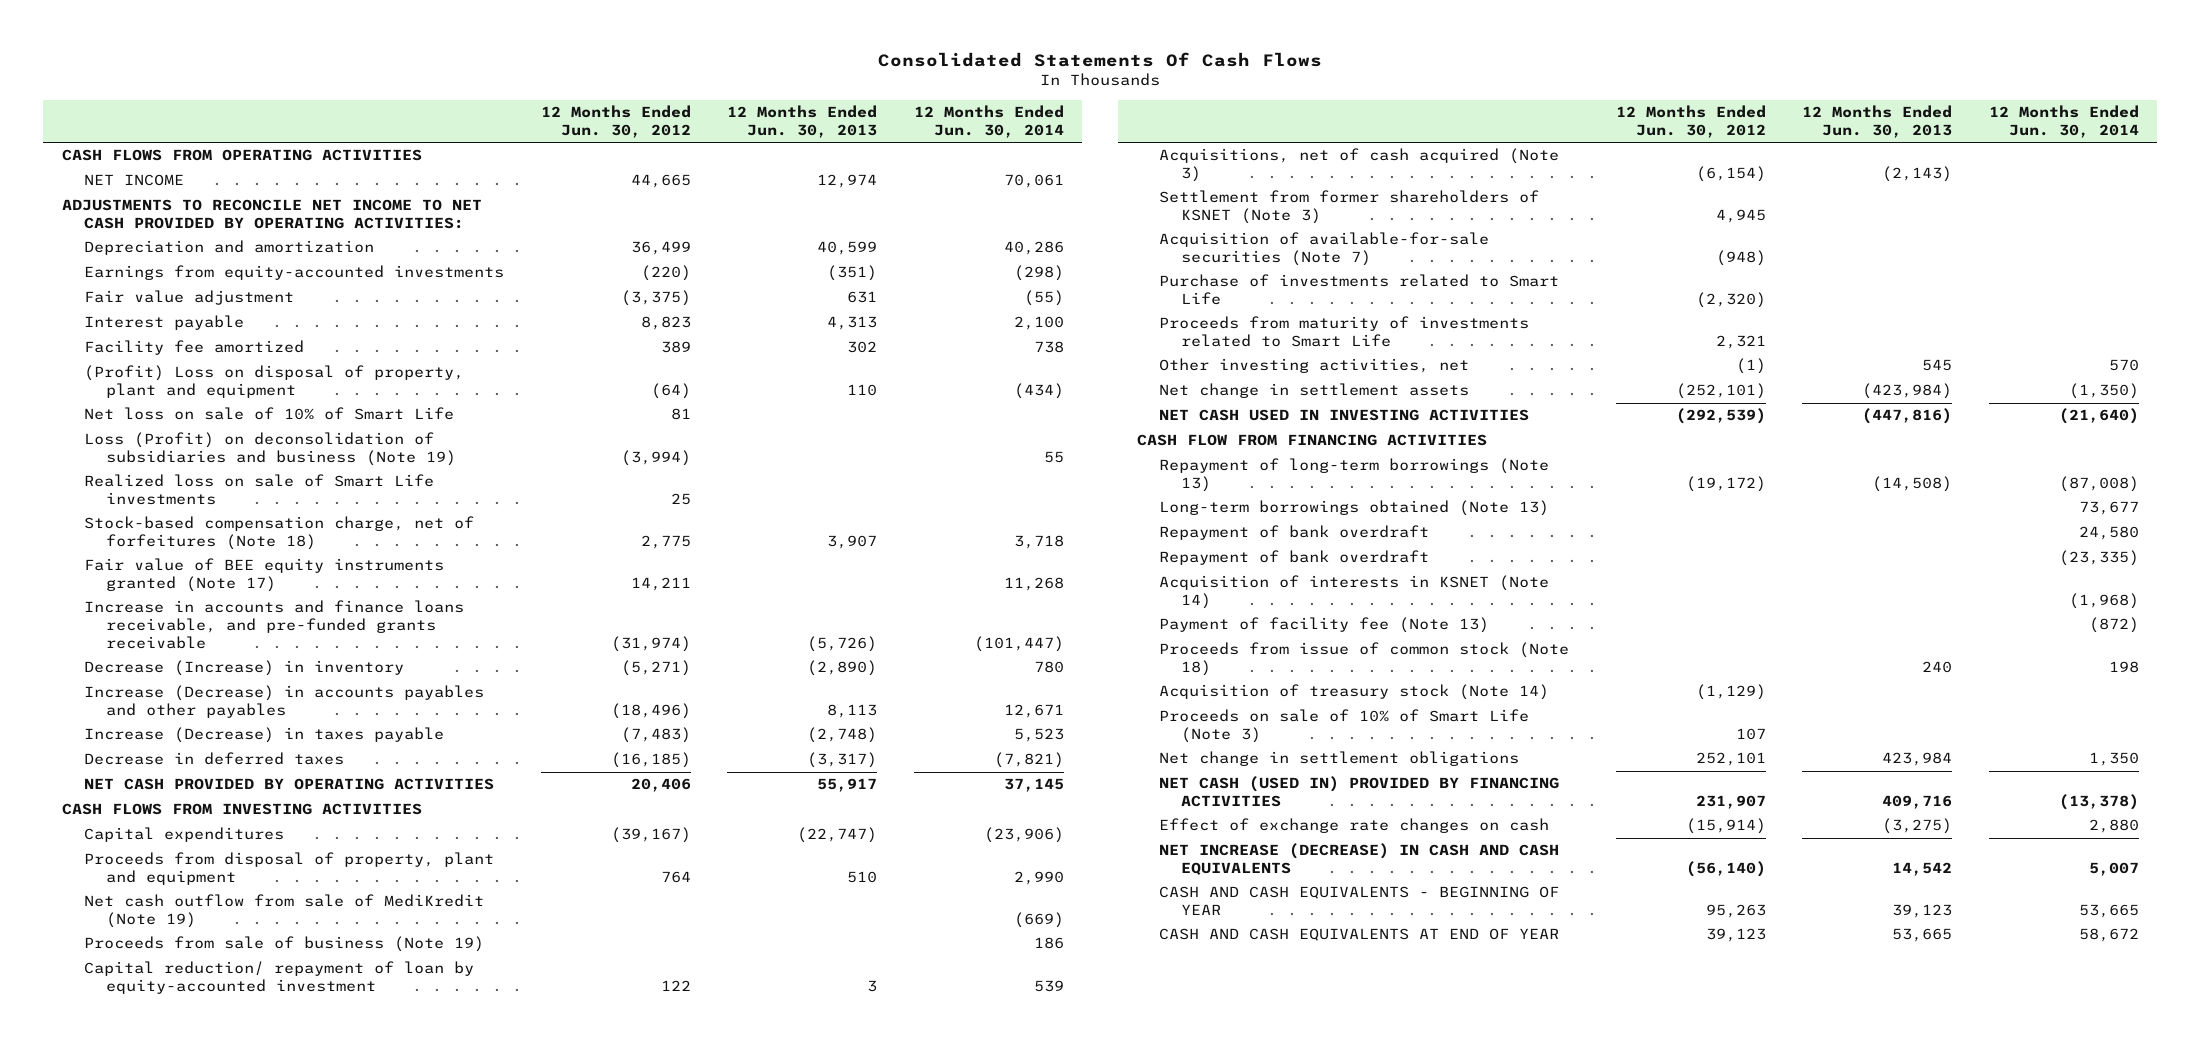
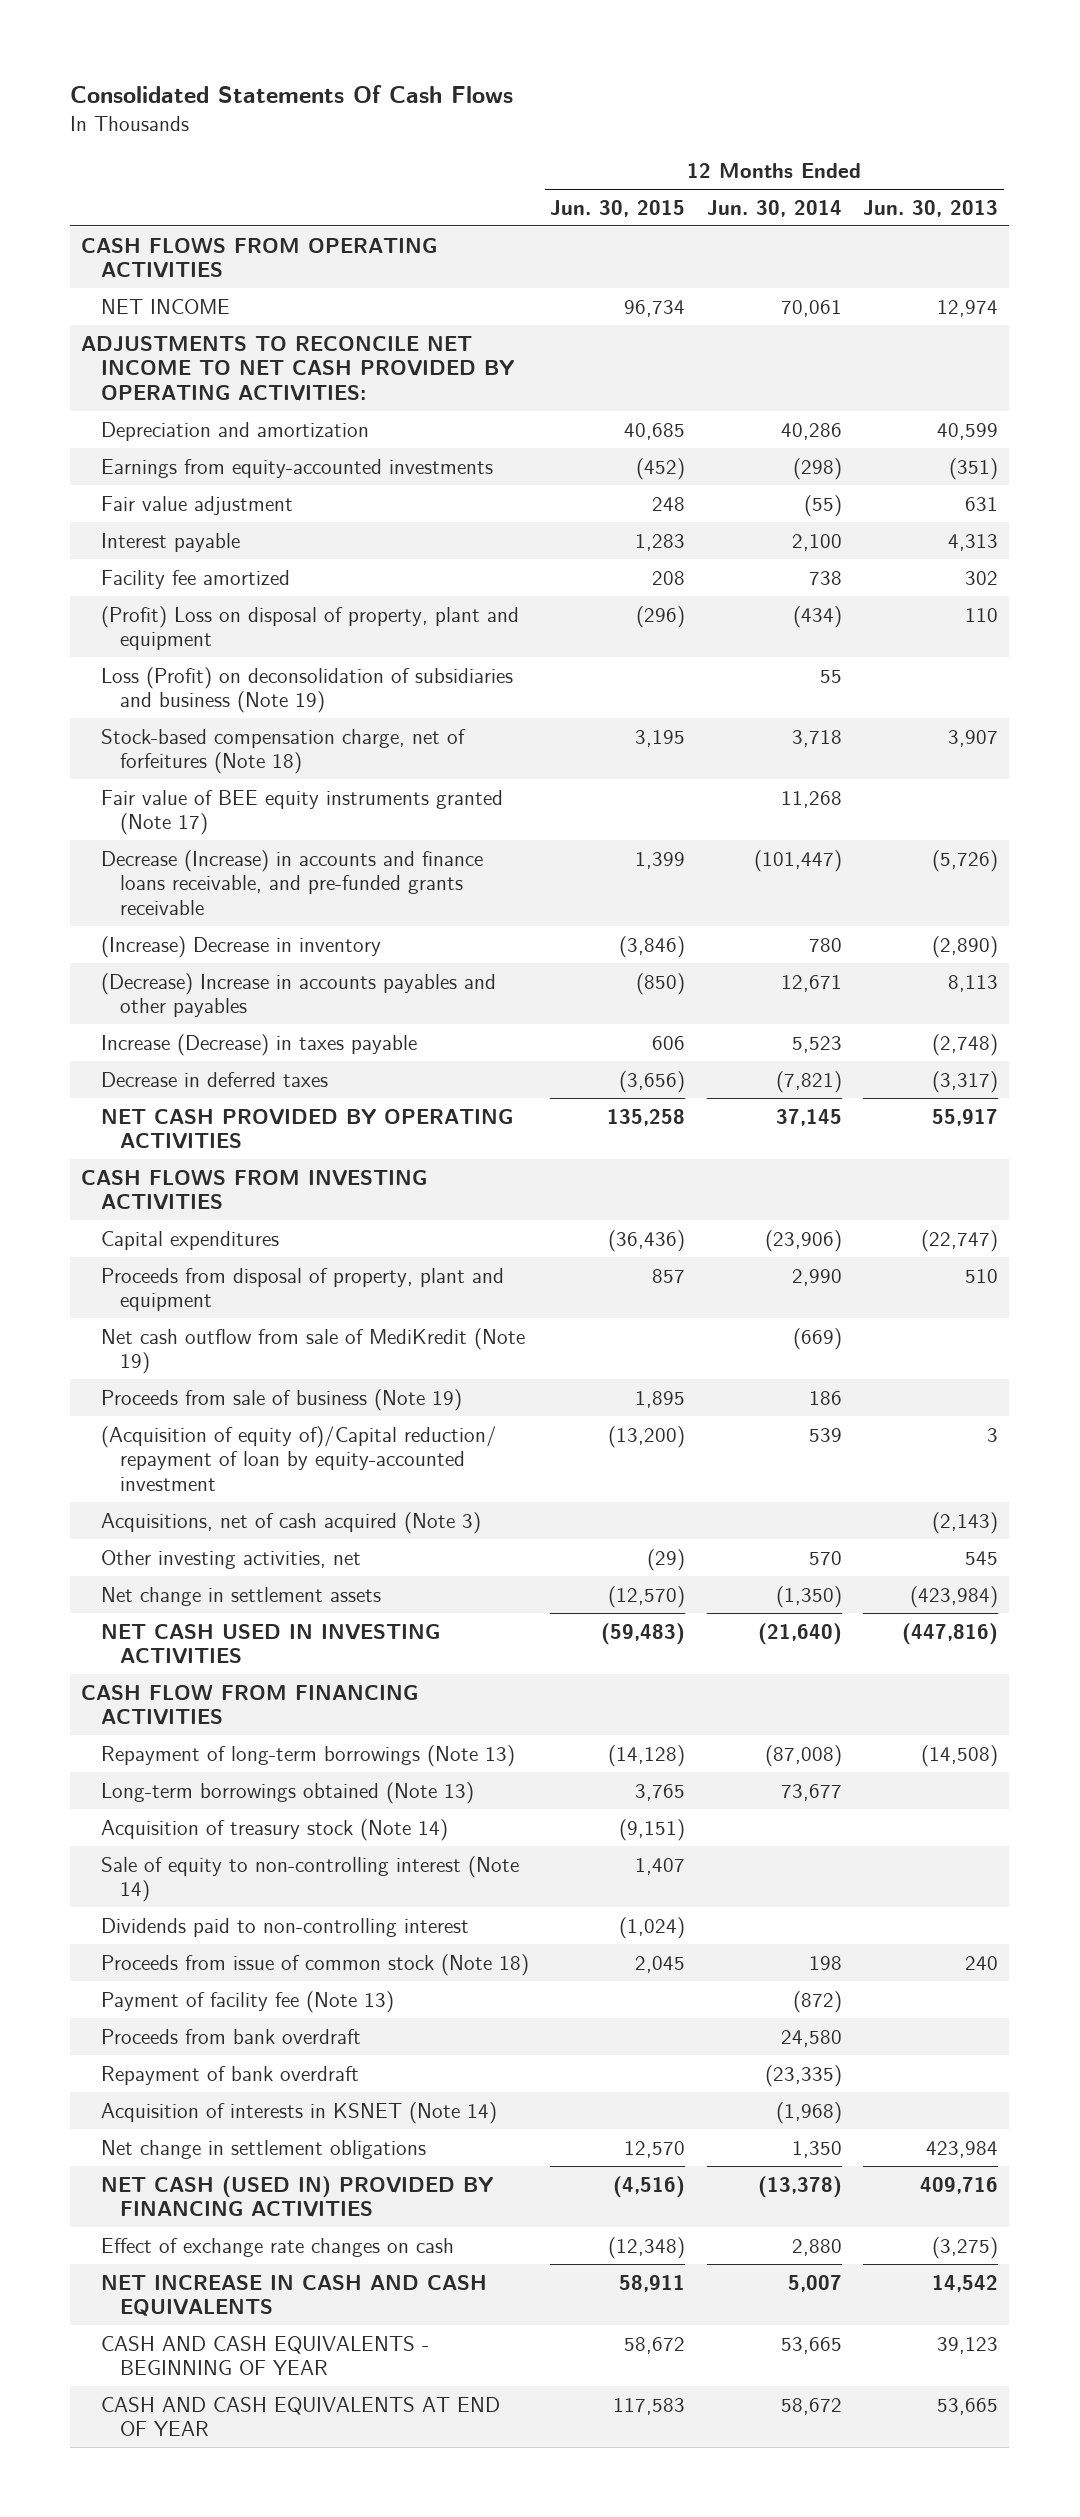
[540,105,691,138] 12 Months Ended Jun. 30, 2012 -> none
none -> [550,199,686,217] Jun. 30, 2015
[83,407,454,421] Net loss on sale of 10% of Smart Life -> none
[83,474,434,506] Realized loss on sale of Smart Life investments -> none
[83,600,464,649] Increase in accounts and finance loans receivable, and pre-funded grants receivable -> [100,849,483,916] Decrease (Increase) in accounts and finance loans receivable, and pre-funded grants receivable
[83,660,404,677] Decrease (Increase) in inventory -> [100,935,381,958] (Increase) Decrease in inventory
[83,685,484,719] Increase (Decrease) in accounts payables and other payables -> [100,972,496,1018] (Decrease) Increase in accounts payables and other payables
[83,961,474,995] Capital reduction/ repayment of loan by equity-accounted investment -> [100,1425,497,1492] (Acquisition of equity of)/Capital reduction/ repayment of loan by equity-accounted investment
[1158,190,1539,225] Settlement from former shareholders of KSNET (Note 3) -> none
[1158,232,1489,267] Acquisition of available-for-sale securities (Note 7) -> none
[1158,274,1559,306] Purchase of investments related to Smart Life -> none
[1158,316,1529,348] Proceeds from maturity of investments related to Smart Life -> none
[1158,684,1549,701] Acquisition of treasury stock (Note 14) -> [100,1818,448,1841] Acquisition of treasury stock (Note 14)
none -> [100,1855,519,1903] Sale of equity to non-controlling interest (Note 14)
none -> [100,1917,469,1937] Dividends paid to non-controlling interest
[1158,642,1569,677] Proceeds from issue of common stock (Note 18) -> [100,1953,529,1976] Proceeds from issue of common stock (Note 18)
[1158,617,1489,634] Payment of facility fee (Note 13) -> [100,1990,394,2013] Payment of facility fee (Note 13)
[1158,525,1429,541] Repayment of bank overdraft -> [100,2028,361,2044] Proceeds from bank overdraft
[1158,709,1529,744] Proceeds on sale of 10% of Smart Life (Note 3) -> none
[1158,843,1559,876] NET INCREASE (DECREASE) IN CASH AND CASH EQUIVALENTS -> [100,2274,487,2317] NET INCREASE IN CASH AND CASH EQUIVALENTS

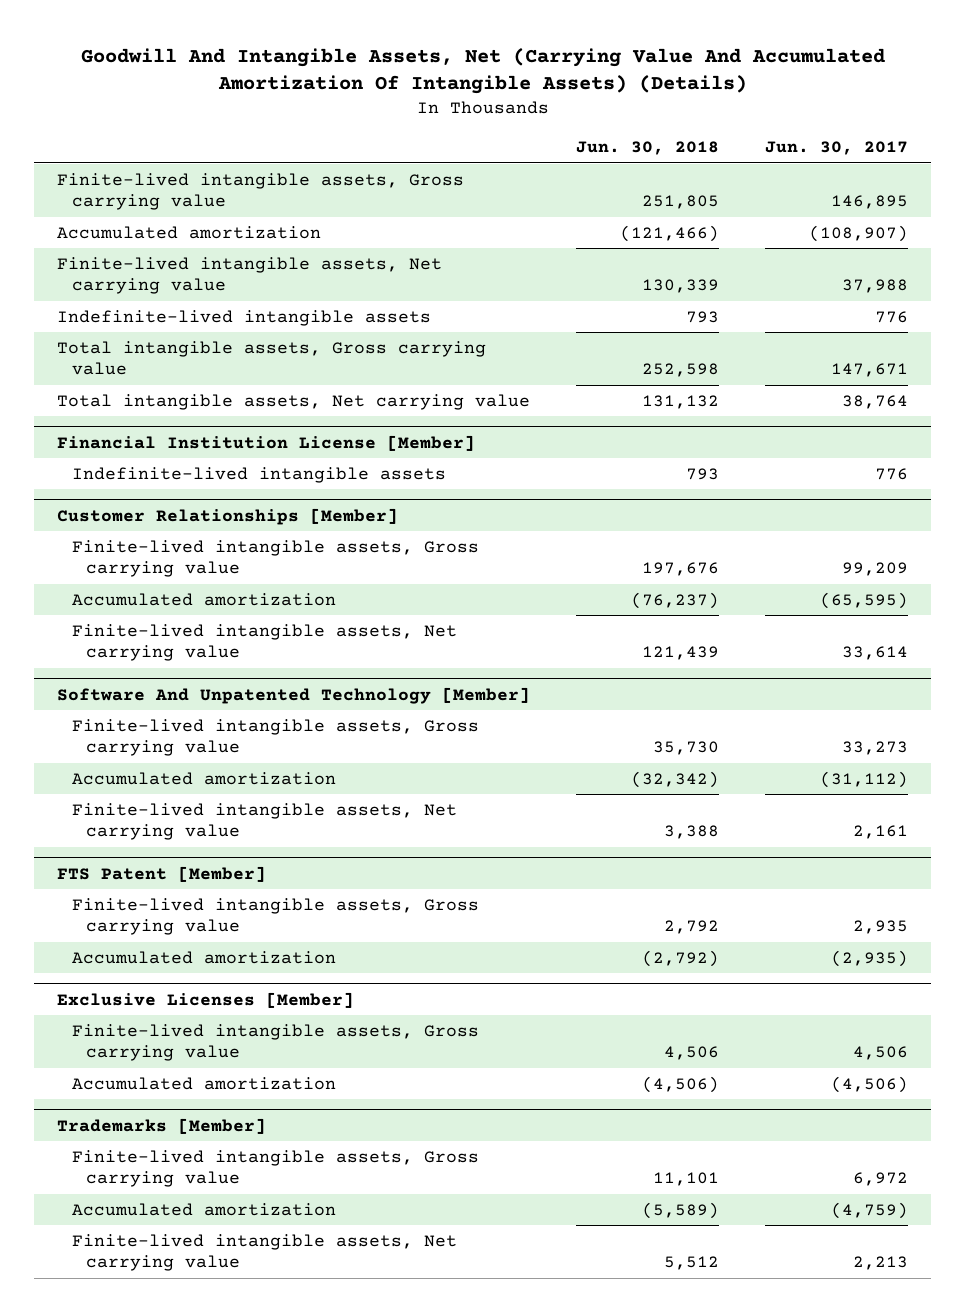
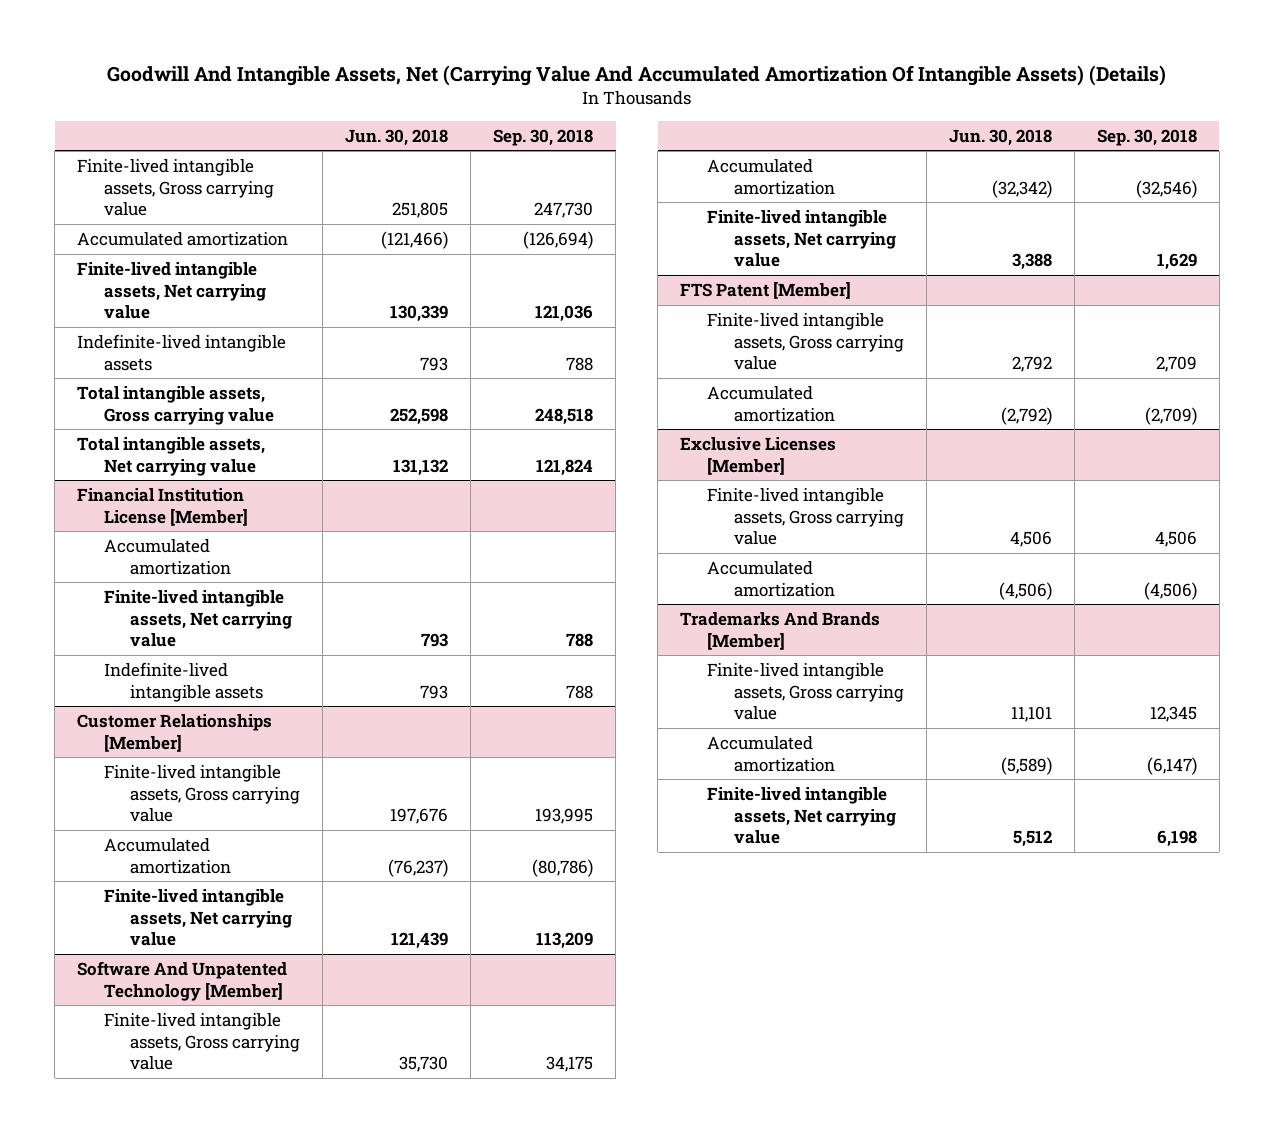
[765,141,909,156] Jun. 30, 2017 -> none
none -> [493,128,594,146] Sep. 30, 2018
none -> [103,538,232,575] Accumulated amortization
none -> [103,589,293,648] Finite-lived intangible assets, Net carrying value
[57,1117,267,1134] Trademarks [Member] -> [680,611,881,650] Trademarks And Brands [Member]

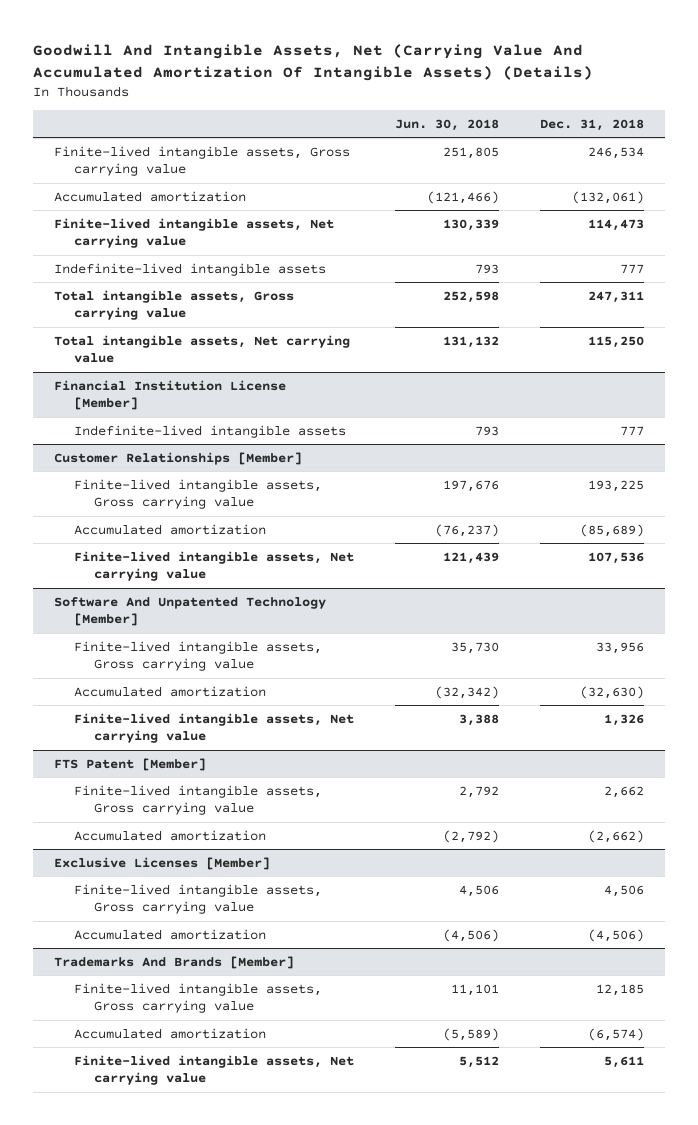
[493,128,594,146] Sep. 30, 2018 -> none
none -> [540,118,645,131] Dec. 31, 2018
[103,538,232,575] Accumulated amortization -> none
[103,589,293,648] Finite-lived intangible assets, Net carrying value -> none

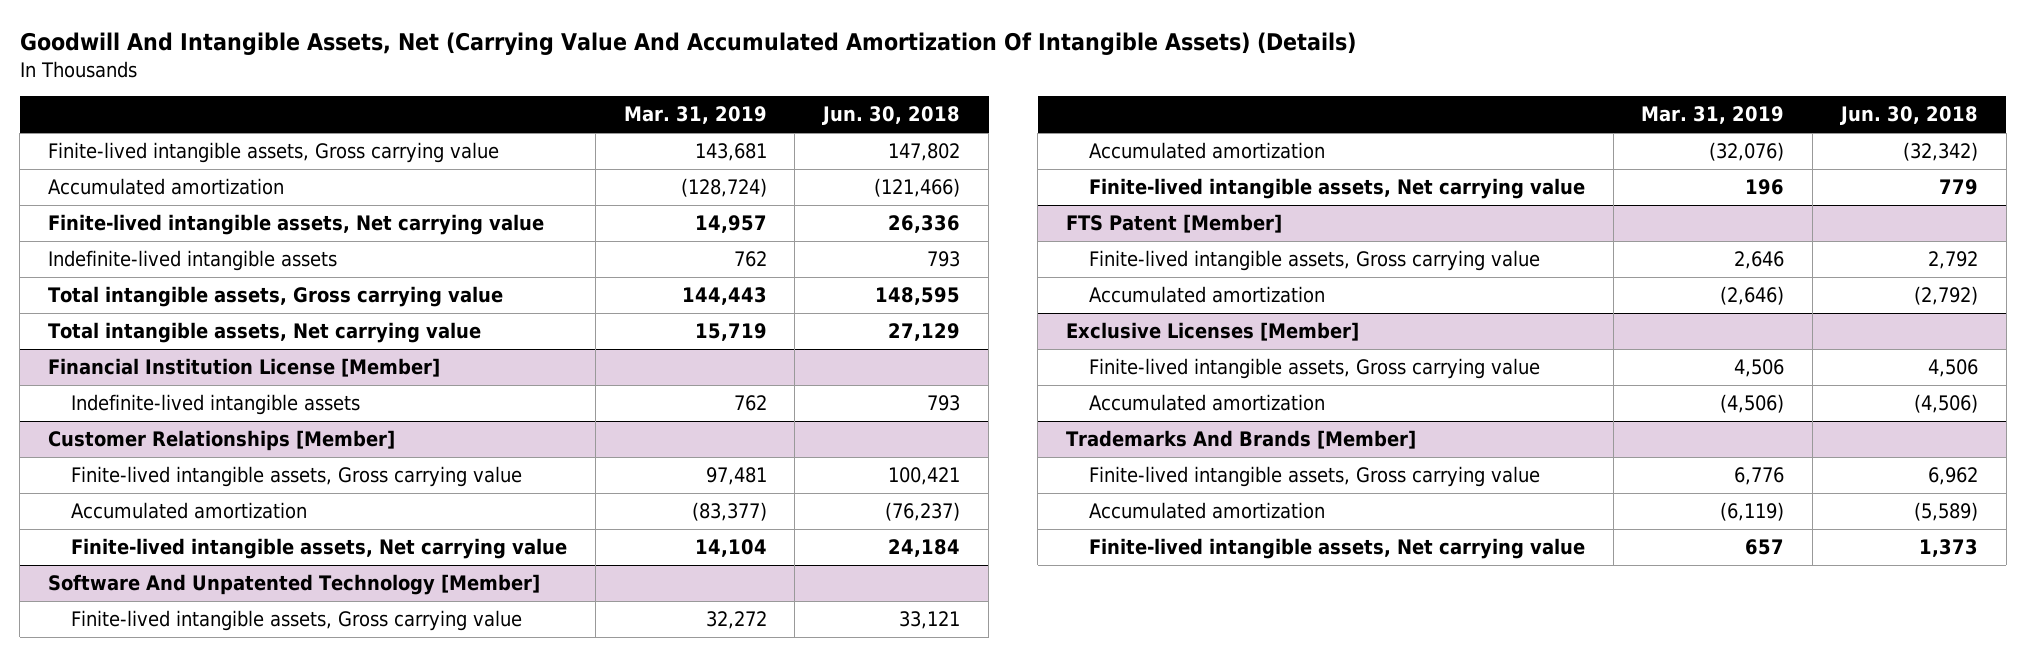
[540,118,645,131] Dec. 31, 2018 -> none
none -> [623,106,767,125] Mar. 31, 2019
[443,146,500,159] 251,805 -> [888,143,961,162] 147,802
[443,218,500,231] 130,339 -> [888,215,961,234] 26,336
[443,290,500,303] 252,598 -> [875,287,961,306] 148,595
[443,335,500,348] 131,132 -> [888,323,961,342] 27,129
[443,479,500,492] 197,676 -> [888,467,961,486] 100,421
[443,551,500,564] 121,439 -> [888,539,961,558] 24,184
[451,641,500,654] 35,730 -> [899,611,961,630] 33,121
[459,713,500,726] 3,388 -> [1939,179,1979,196] 779
[451,983,500,996] 11,101 -> [1928,467,1979,486] 6,962
[459,1055,500,1068] 5,512 -> [1919,539,1979,558] 1,373

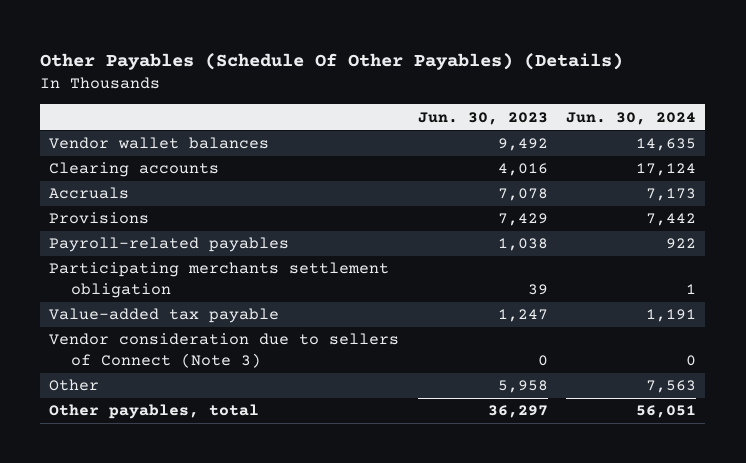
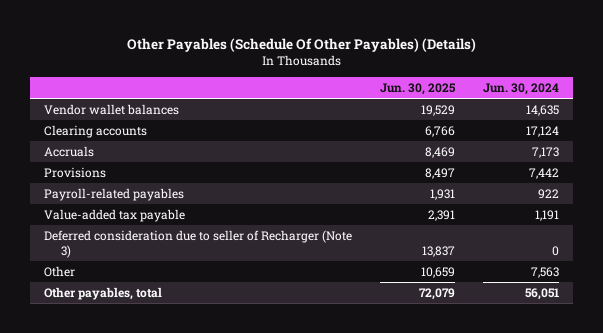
[417,111,548,125] Jun. 30, 2023 -> none
none -> [380,82,457,95] Jun. 30, 2025
[49,262,390,298] Participating merchants settlement obligation -> none
[49,333,400,368] Vendor consideration due to sellers of Connect (Note 3) -> [44,229,353,258] Deferred consideration due to seller of Recharger (Note 3)

